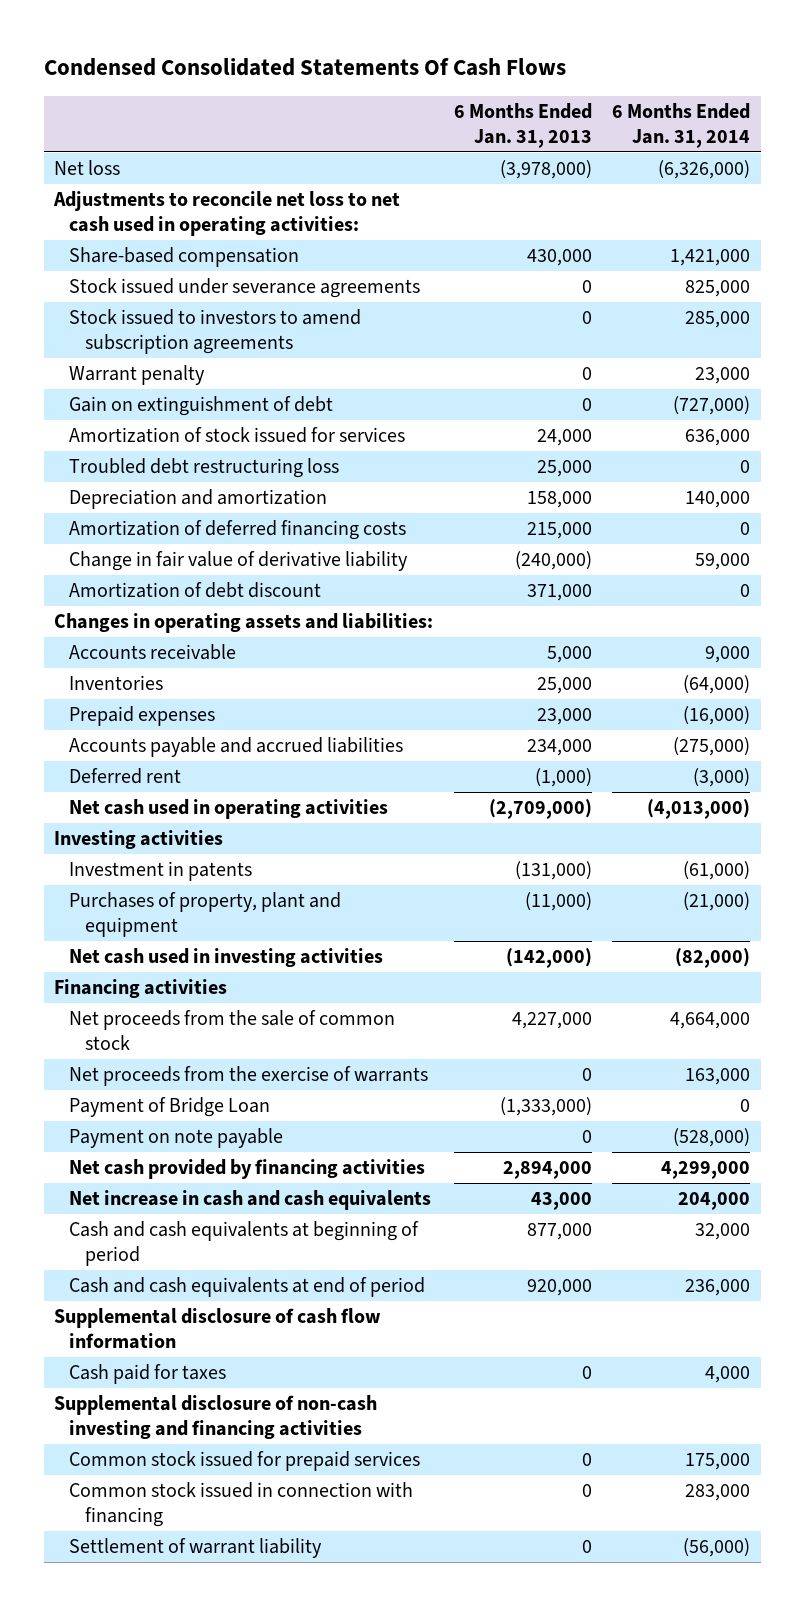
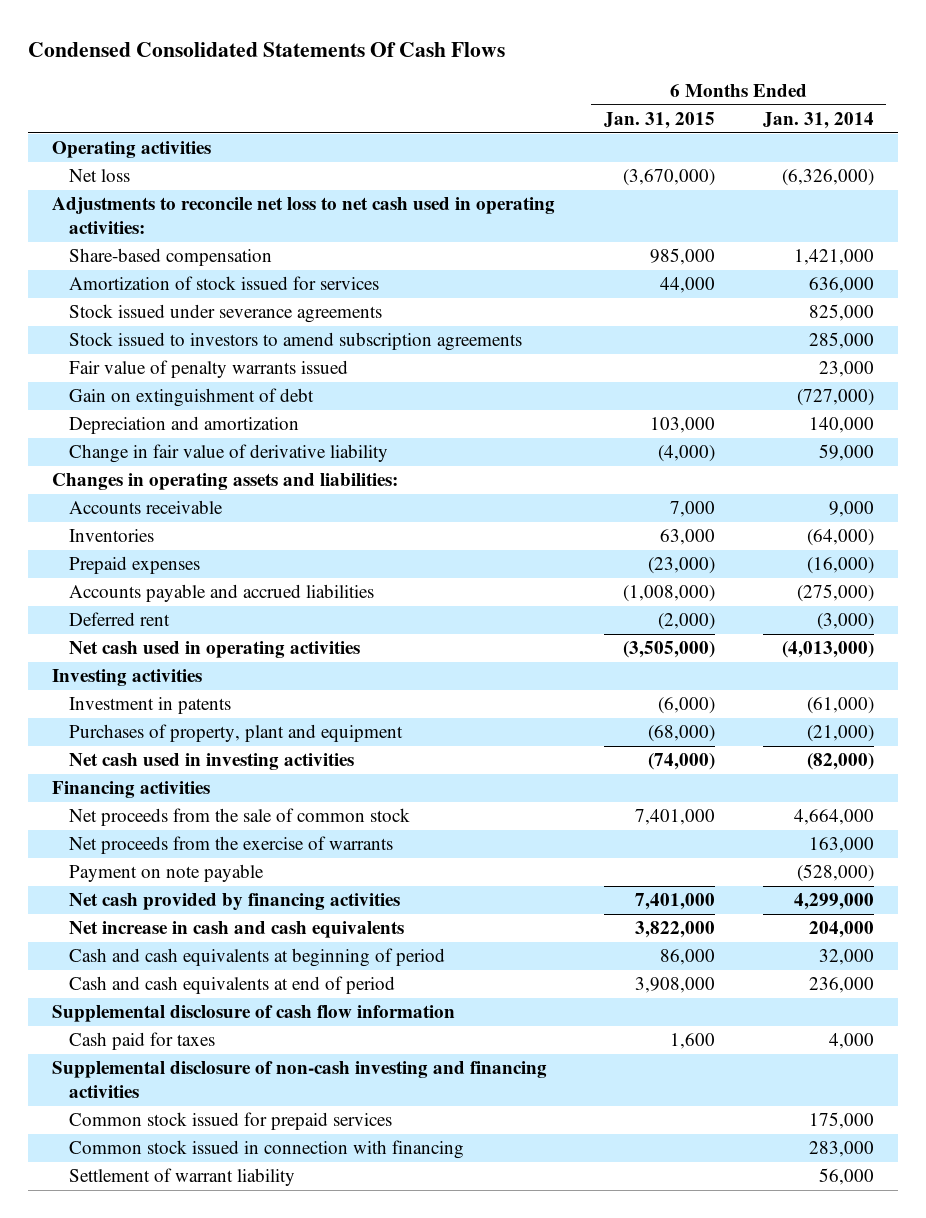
[453,102,592,148] 6 Months Ended Jan. 31, 2013 -> none
none -> [603,111,715,129] Jan. 31, 2015
none -> [52,141,212,159] Operating activities
[69,427,406,444] Amortization of stock issued for services -> [68,276,379,291] Amortization of stock issued for services
[69,365,206,386] Warrant penalty -> [68,360,348,379] Fair value of penalty warrants issued
[69,458,340,479] Troubled debt restructuring loss -> none
[69,520,407,541] Amortization of deferred financing costs -> none
[69,582,322,599] Amortization of debt discount -> none
[69,1097,271,1118] Payment of Bridge Loan -> none
[683,1538,751,1558] (56,000) -> [818,1168,874,1186] 56,000

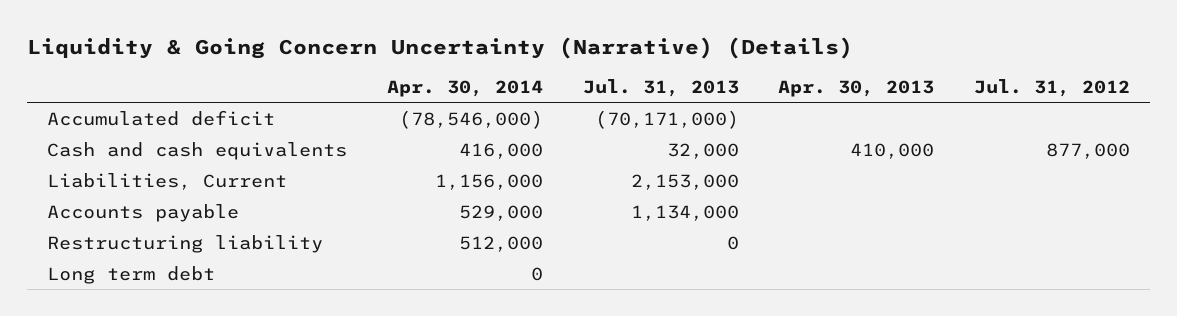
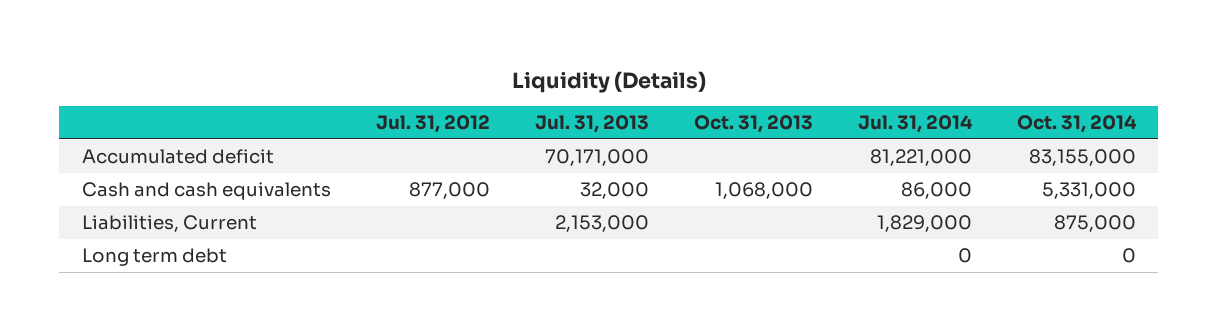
[26,36,853,59] Liquidity & Going Concern Uncertainty (Narrative) (Details) -> [511,70,706,93] Liquidity (Details)
[386,80,543,98] Apr. 30, 2014 -> none
[778,80,935,98] Apr. 30, 2013 -> none
none -> [693,115,813,134] Oct. 31, 2013
none -> [857,115,973,134] Jul. 31, 2014
none -> [1016,115,1137,134] Oct. 31, 2014
[594,109,739,129] (70,171,000) -> [544,148,649,166] 70,171,000
[46,203,239,222] Accounts payable -> none
[46,234,323,253] Restructuring liability -> none

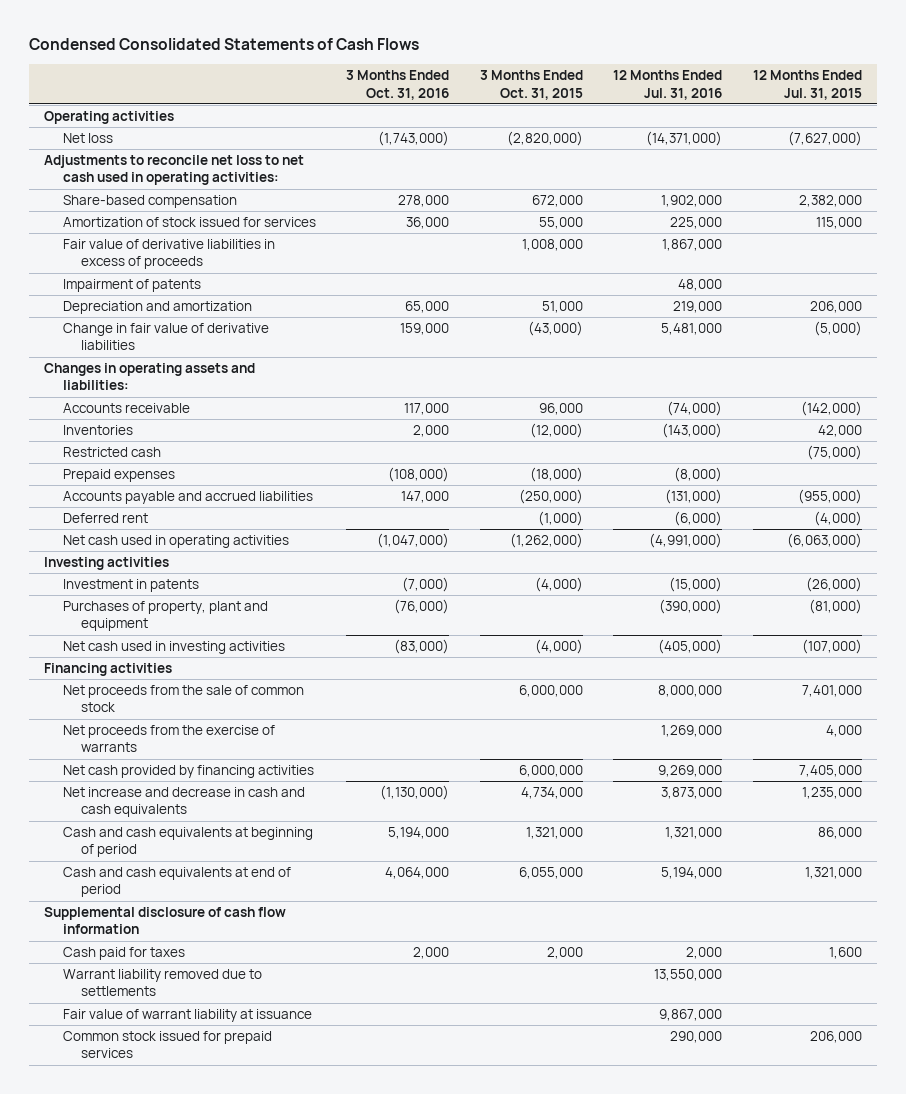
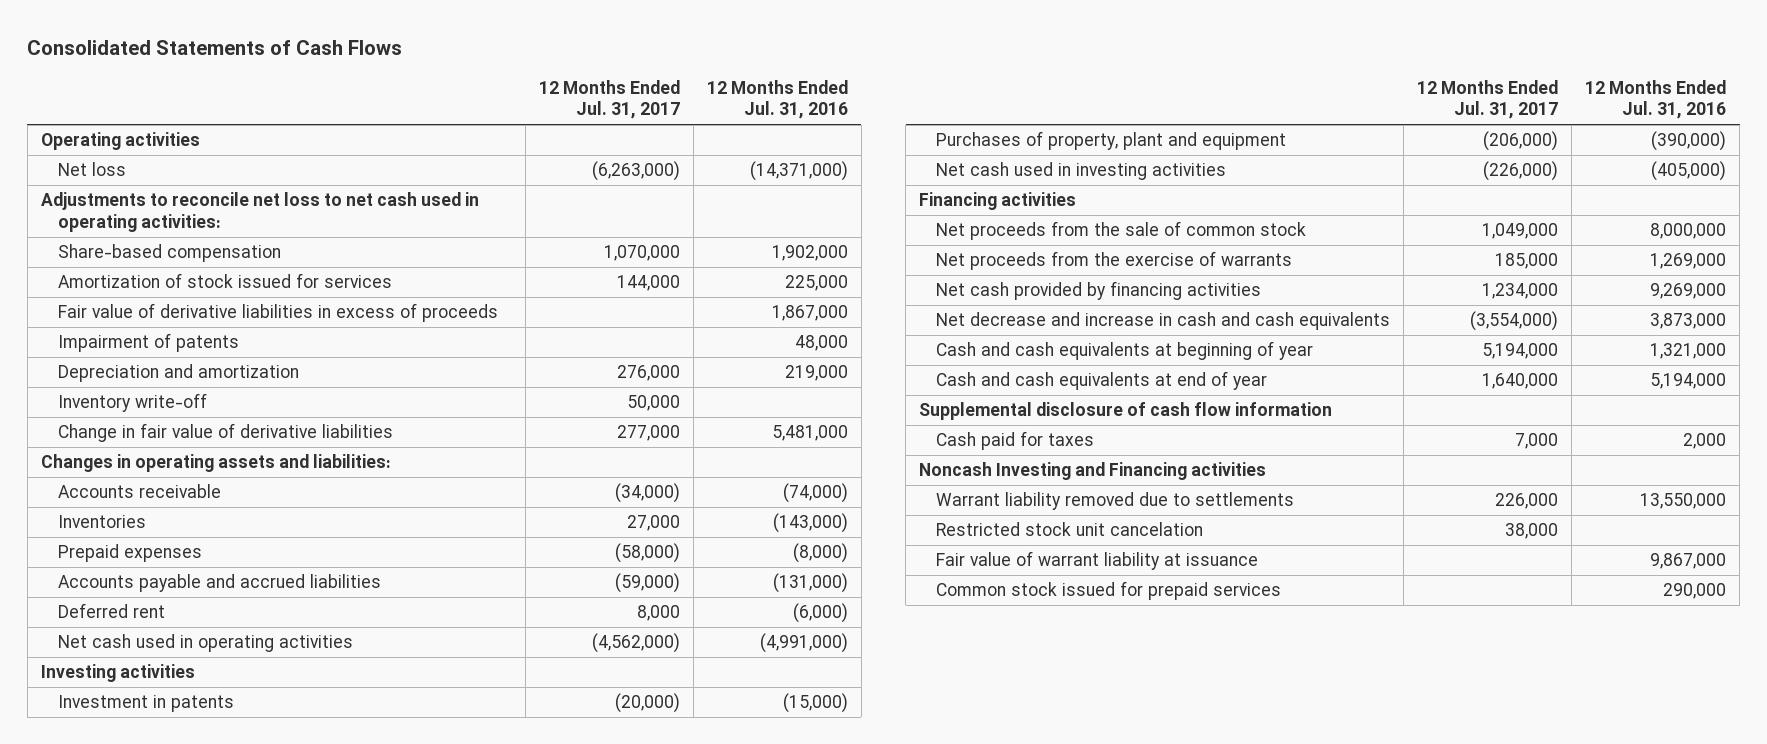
[29,38,420,51] Condensed Consolidated Statements of Cash Flows -> [27,39,403,55] Consolidated Statements of Cash Flows
[346,70,450,100] 3 Months Ended Oct. 31, 2016 -> none
[479,70,583,100] 3 Months Ended Oct. 31, 2015 -> none
[752,70,862,100] 12 Months Ended Jul. 31, 2015 -> none
none -> [538,79,680,120] 12 Months Ended Jul. 31, 2017
none -> [57,393,207,413] Inventory write-off
[62,447,161,458] Restricted cash -> none
[62,787,305,818] Net increase and decrease in cash and cash equivalents -> [936,312,1391,331] Net decrease and increase in cash and cash equivalents
[62,827,313,858] Cash and cash equivalents at beginning of period -> [936,341,1314,361] Cash and cash equivalents at beginning of year
[62,867,291,898] Cash and cash equivalents at end of period -> [936,371,1268,391] Cash and cash equivalents at end of year
none -> [919,462,1267,481] Noncash Investing and Financing activities
none -> [936,522,1204,537] Restricted stock unit cancelation

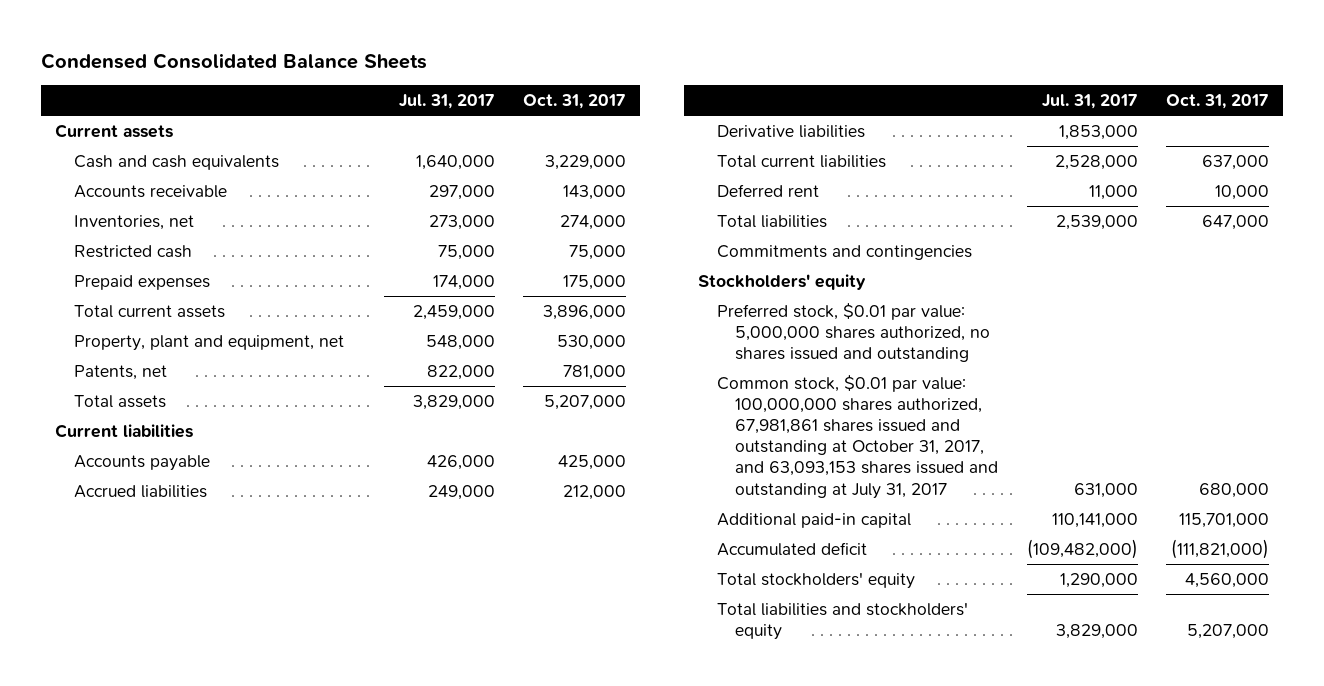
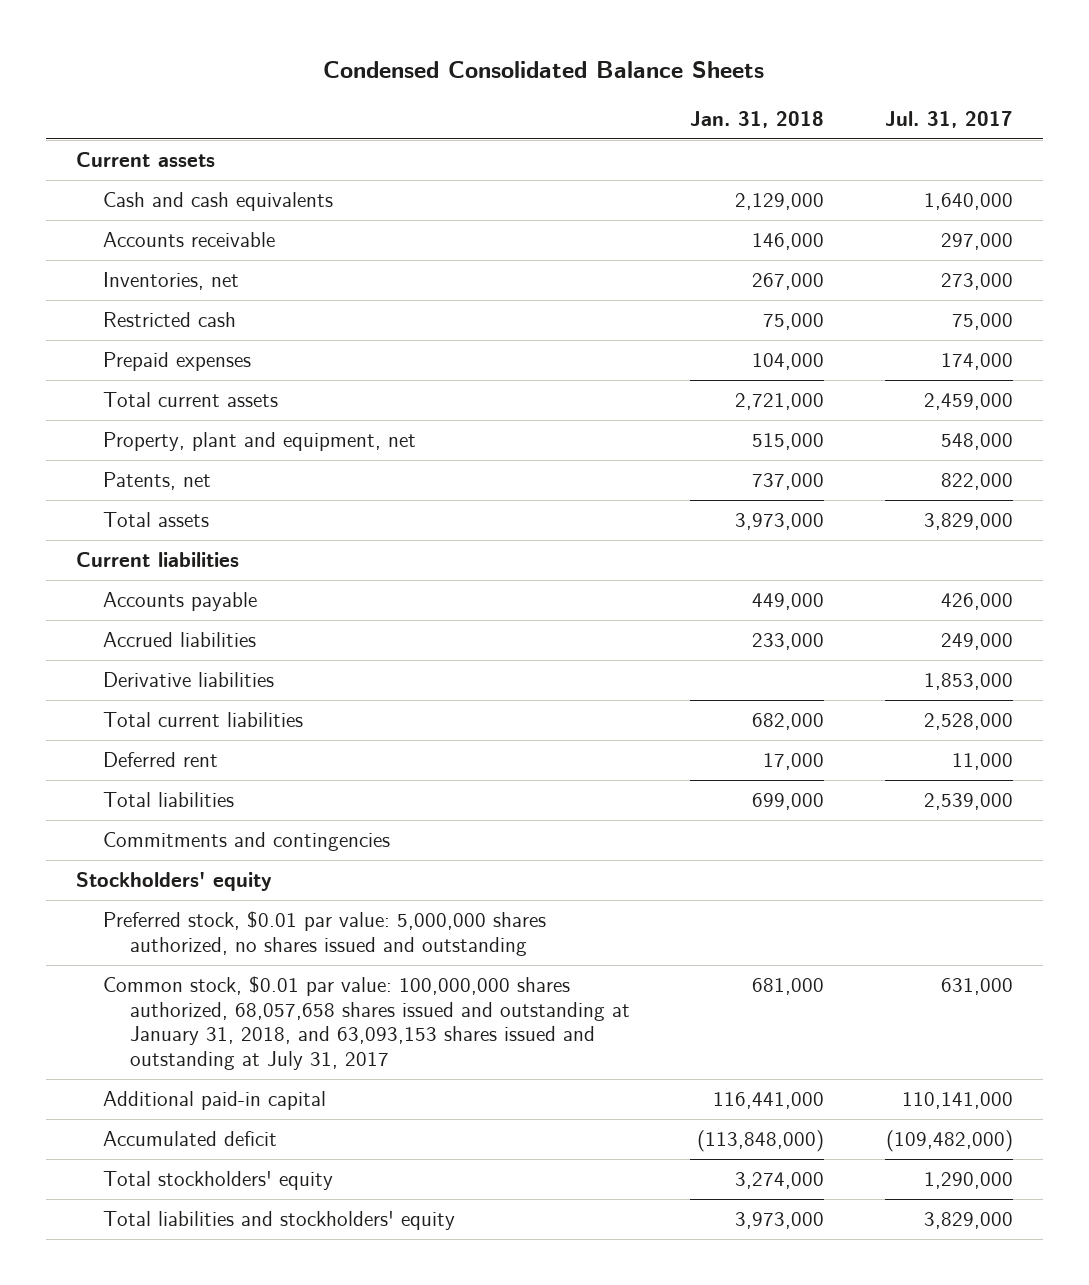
[523,93,627,109] Oct. 31, 2017 -> none
none -> [690,110,825,128] Jan. 31, 2018
[716,374,999,499] Common stock, $0.01 par value: 100,000,000 shares authorized, 67,981,861 shares issued and outstanding at October 31, 2017, and 63,093,153 shares issued and outstanding at July 31, 2017 -> [103,976,631,1070] Common stock, $0.01 par value: 100,000,000 shares authorized, 68,057,658 shares issued and outstanding at January 31, 2018, and 63,093,153 shares issued and outstanding at July 31, 2017

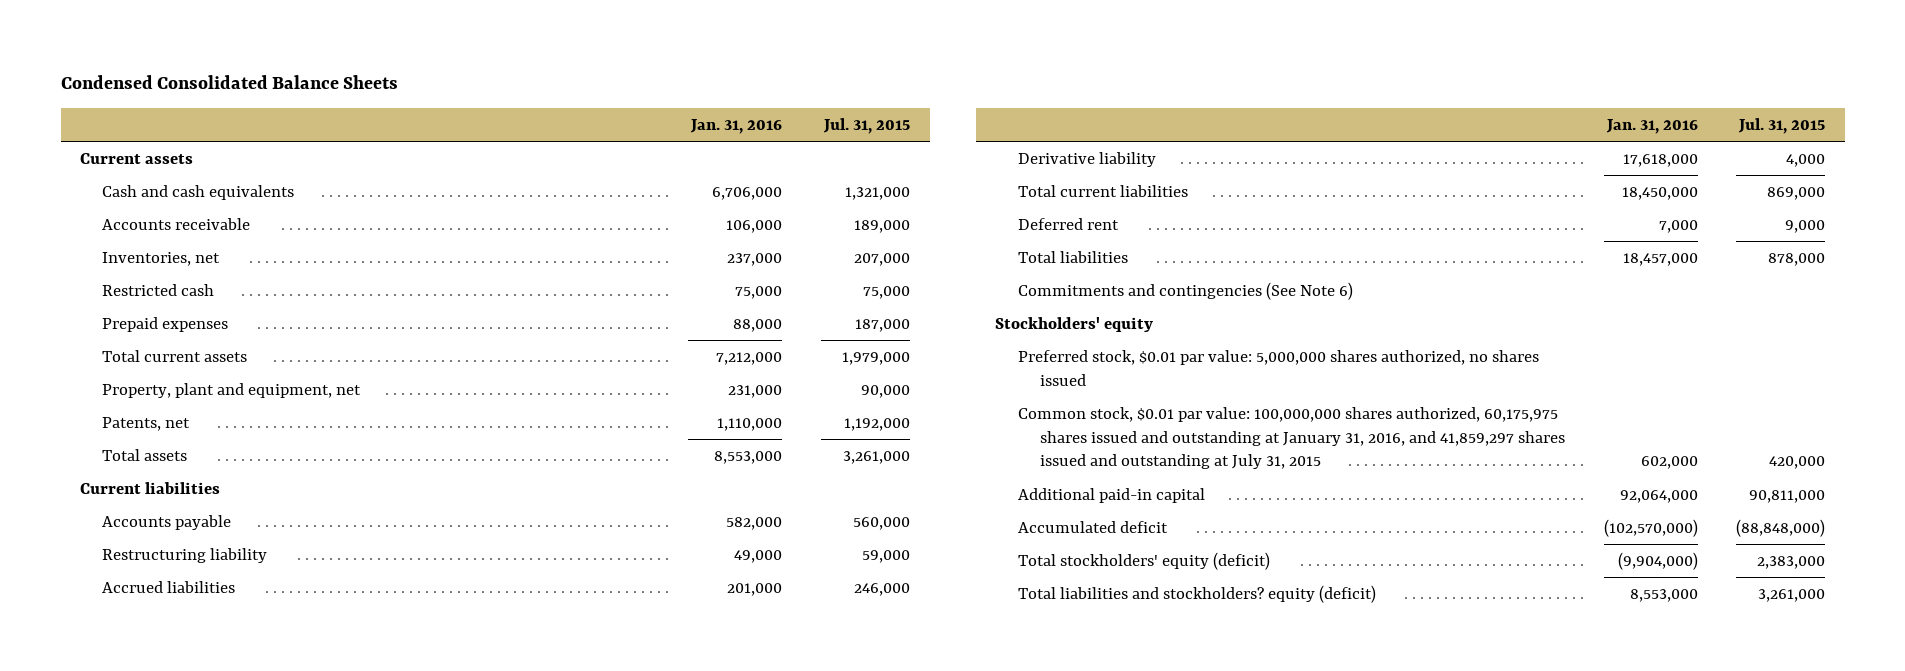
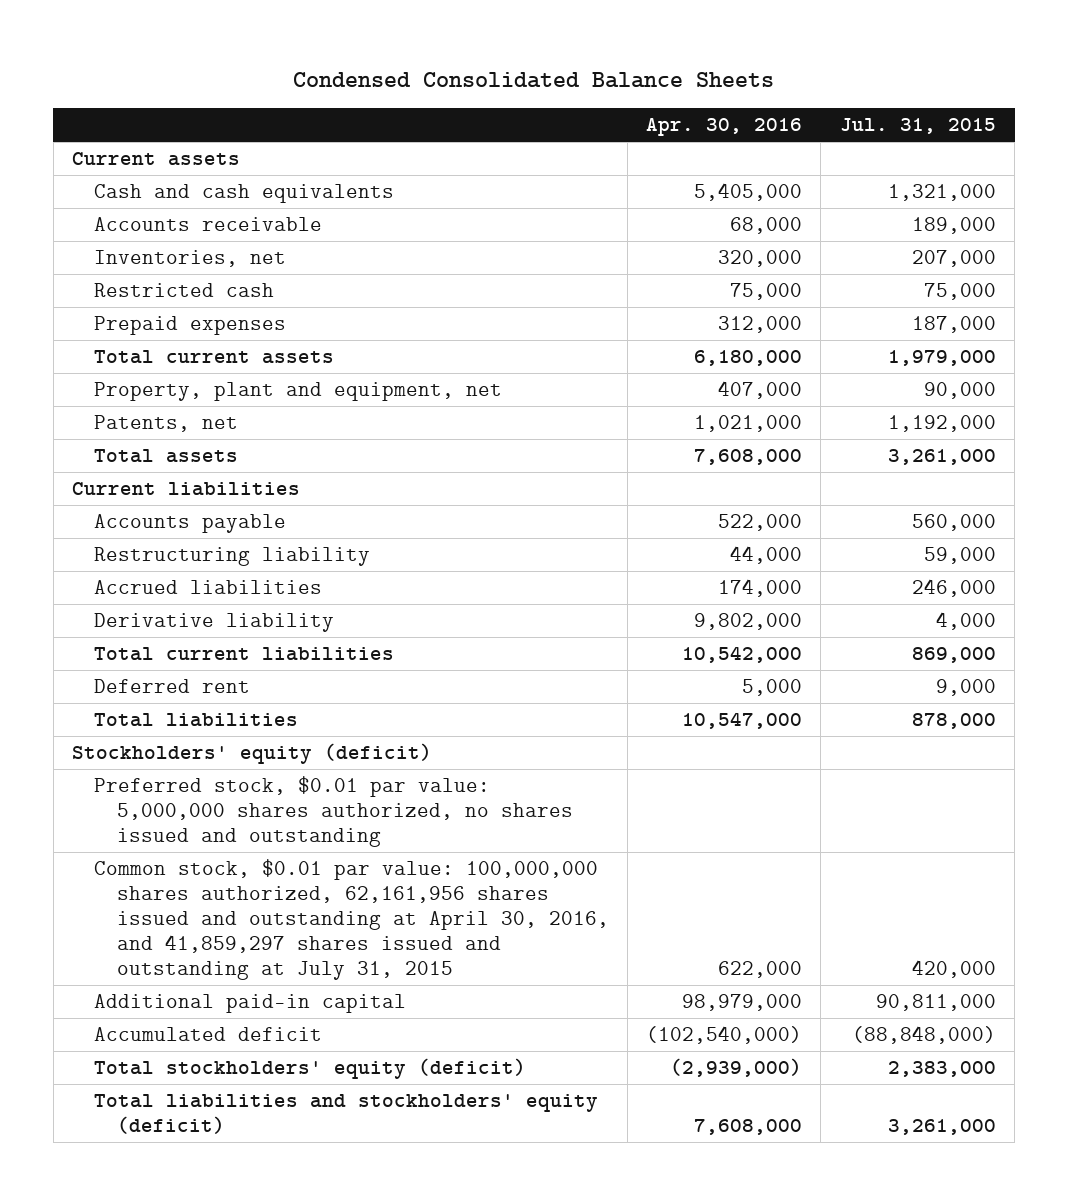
[690,118,783,134] Jan. 31, 2016 -> none
none -> [646,118,803,137] Apr. 30, 2016
[1017,281,1353,300] Commitments and contingencies (See Note 6) -> none
[995,316,1154,332] Stockholders' equity -> [71,743,432,765] Stockholders' equity (deficit)
[1017,349,1539,386] Preferred stock, $0.01 par value: 5,000,000 shares authorized, no shares issued -> [94,776,573,848] Preferred stock, $0.01 par value: 5,000,000 shares authorized, no shares issued and outstanding
[1017,406,1565,470] Common stock, $0.01 par value: 100,000,000 shares authorized, 60,175,975 shares issued and outstanding at January 31, 2016, and 41,859,297 shares issued and outstanding at July 31, 2015 -> [94,859,609,981] Common stock, $0.01 par value: 100,000,000 shares authorized, 62,161,956 shares issued and outstanding at April 30, 2016, and 41,859,297 shares issued and outstanding at July 31, 2015
[1017,584,1376,603] Total liabilities and stockholders? equity (deficit) -> [94,1094,599,1135] Total liabilities and stockholders' equity (deficit)

